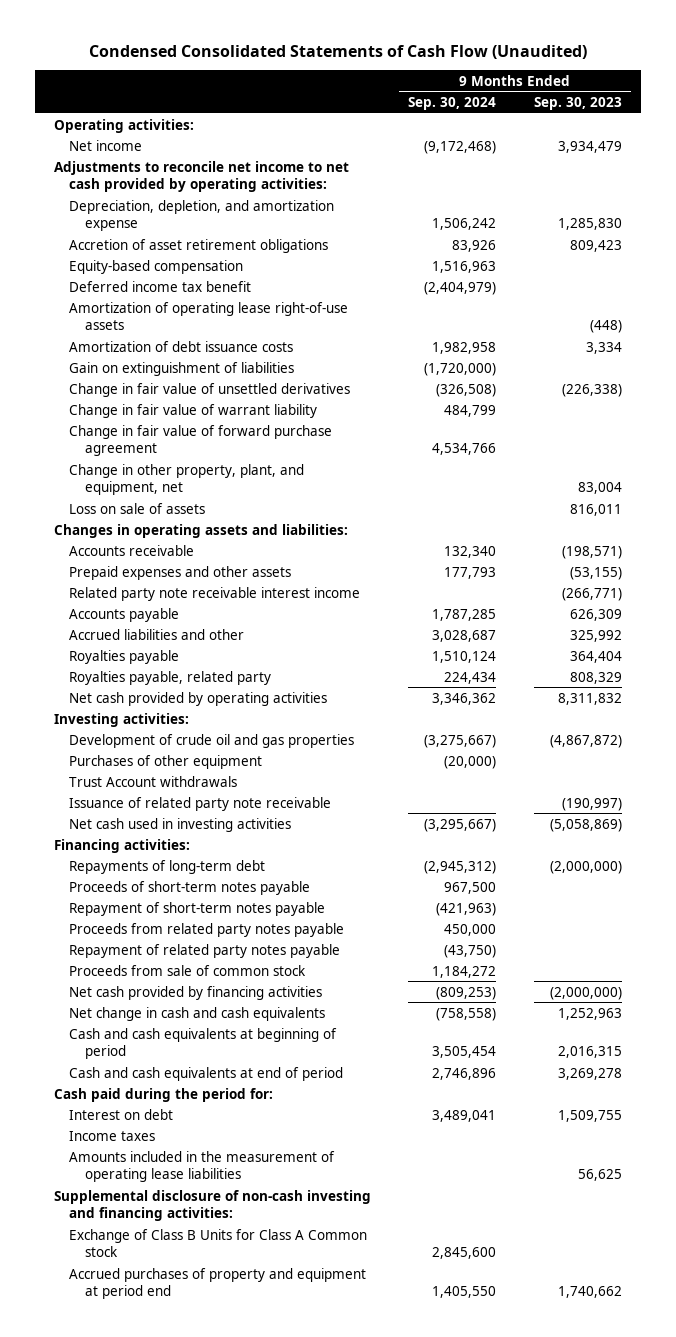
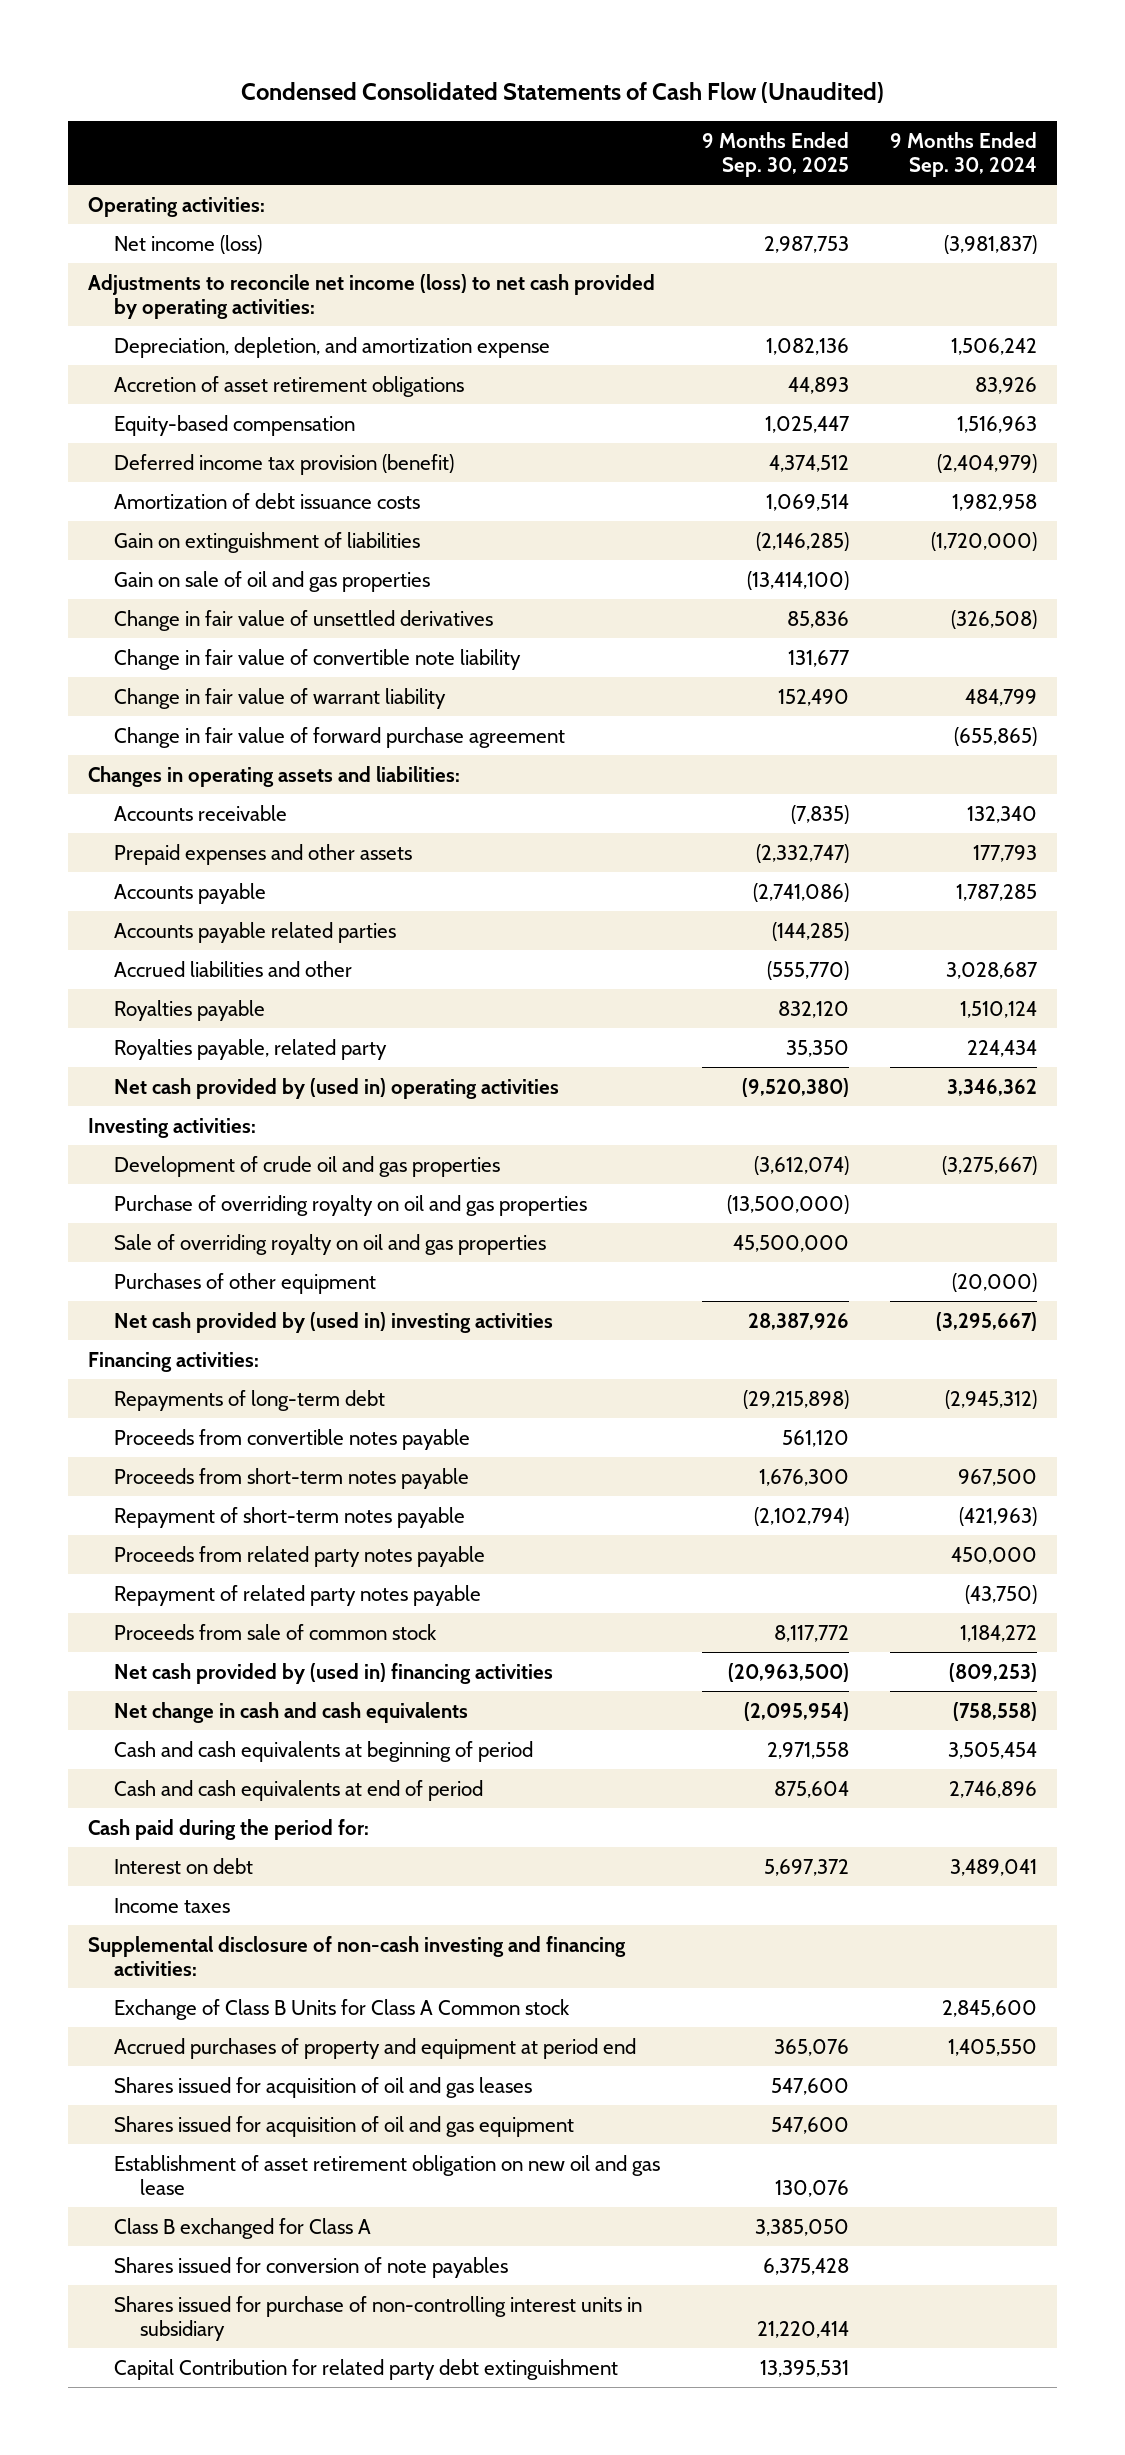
[533,97,622,111] Sep. 30, 2023 -> none
none -> [701,131,849,177] 9 Months Ended Sep. 30, 2025
[69,139,143,151] Net income -> [114,234,263,254] Net income (loss)
[424,140,497,154] (9,172,468) -> [943,234,1037,254] (3,981,837)
[54,160,350,192] Adjustments to reconcile net income to net cash provided by operating activities: -> [88,273,656,319] Adjustments to reconcile net income (loss) to net cash provided by operating activities:
[69,301,349,330] Amortization of operating lease right-of-use assets -> none
[69,280,252,292] Deferred income tax benefit -> [114,453,455,475] Deferred income tax provision (benefit)
none -> [114,570,431,592] Gain on sale of oil and gas properties
none -> [114,648,522,670] Change in fair value of convertible note liability
[69,463,305,495] Change in other property, plant, and equipment, net -> none
[69,502,206,514] Loss on sale of assets -> none
[432,442,497,455] 4,534,766 -> [953,726,1037,746] (655,865)
[69,586,361,601] Related party note receivable interest income -> none
none -> [114,921,397,943] Accounts payable related parties
[69,691,328,706] Net cash provided by operating activities -> [114,1077,560,1099] Net cash provided by (used in) operating activities
none -> [114,1194,588,1216] Purchase of overriding royalty on oil and gas properties
none -> [114,1233,547,1255] Sale of overriding royalty on oil and gas properties
[69,775,238,787] Trust Account withdrawals -> none
[69,796,332,811] Issuance of related party note receivable -> none
[69,817,292,832] Net cash used in investing activities -> [114,1311,554,1333] Net cash provided by (used in) investing activities
none -> [114,1428,471,1450] Proceeds from convertible notes payable
[69,880,311,895] Proceeds of short-term notes payable -> [114,1467,470,1489] Proceeds from short-term notes payable
[69,985,323,1000] Net cash provided by financing activities -> [114,1662,554,1684] Net cash provided by (used in) financing activities
[69,1150,336,1182] Amounts included in the measurement of operating lease liabilities -> none
none -> [114,2076,533,2098] Shares issued for acquisition of oil and gas leases
none -> [114,2115,575,2137] Shares issued for acquisition of oil and gas equipment
none -> [114,2154,661,2195] Establishment of asset retirement obligation on new oil and gas lease
none -> [114,2217,372,2239] Class B exchanged for Class A
none -> [114,2256,509,2278] Shares issued for conversion of note payables
none -> [114,2295,643,2341] Shares issued for purchase of non-controlling interest units in subsidiary
none -> [114,2358,619,2380] Capital Contribution for related party debt extinguishment

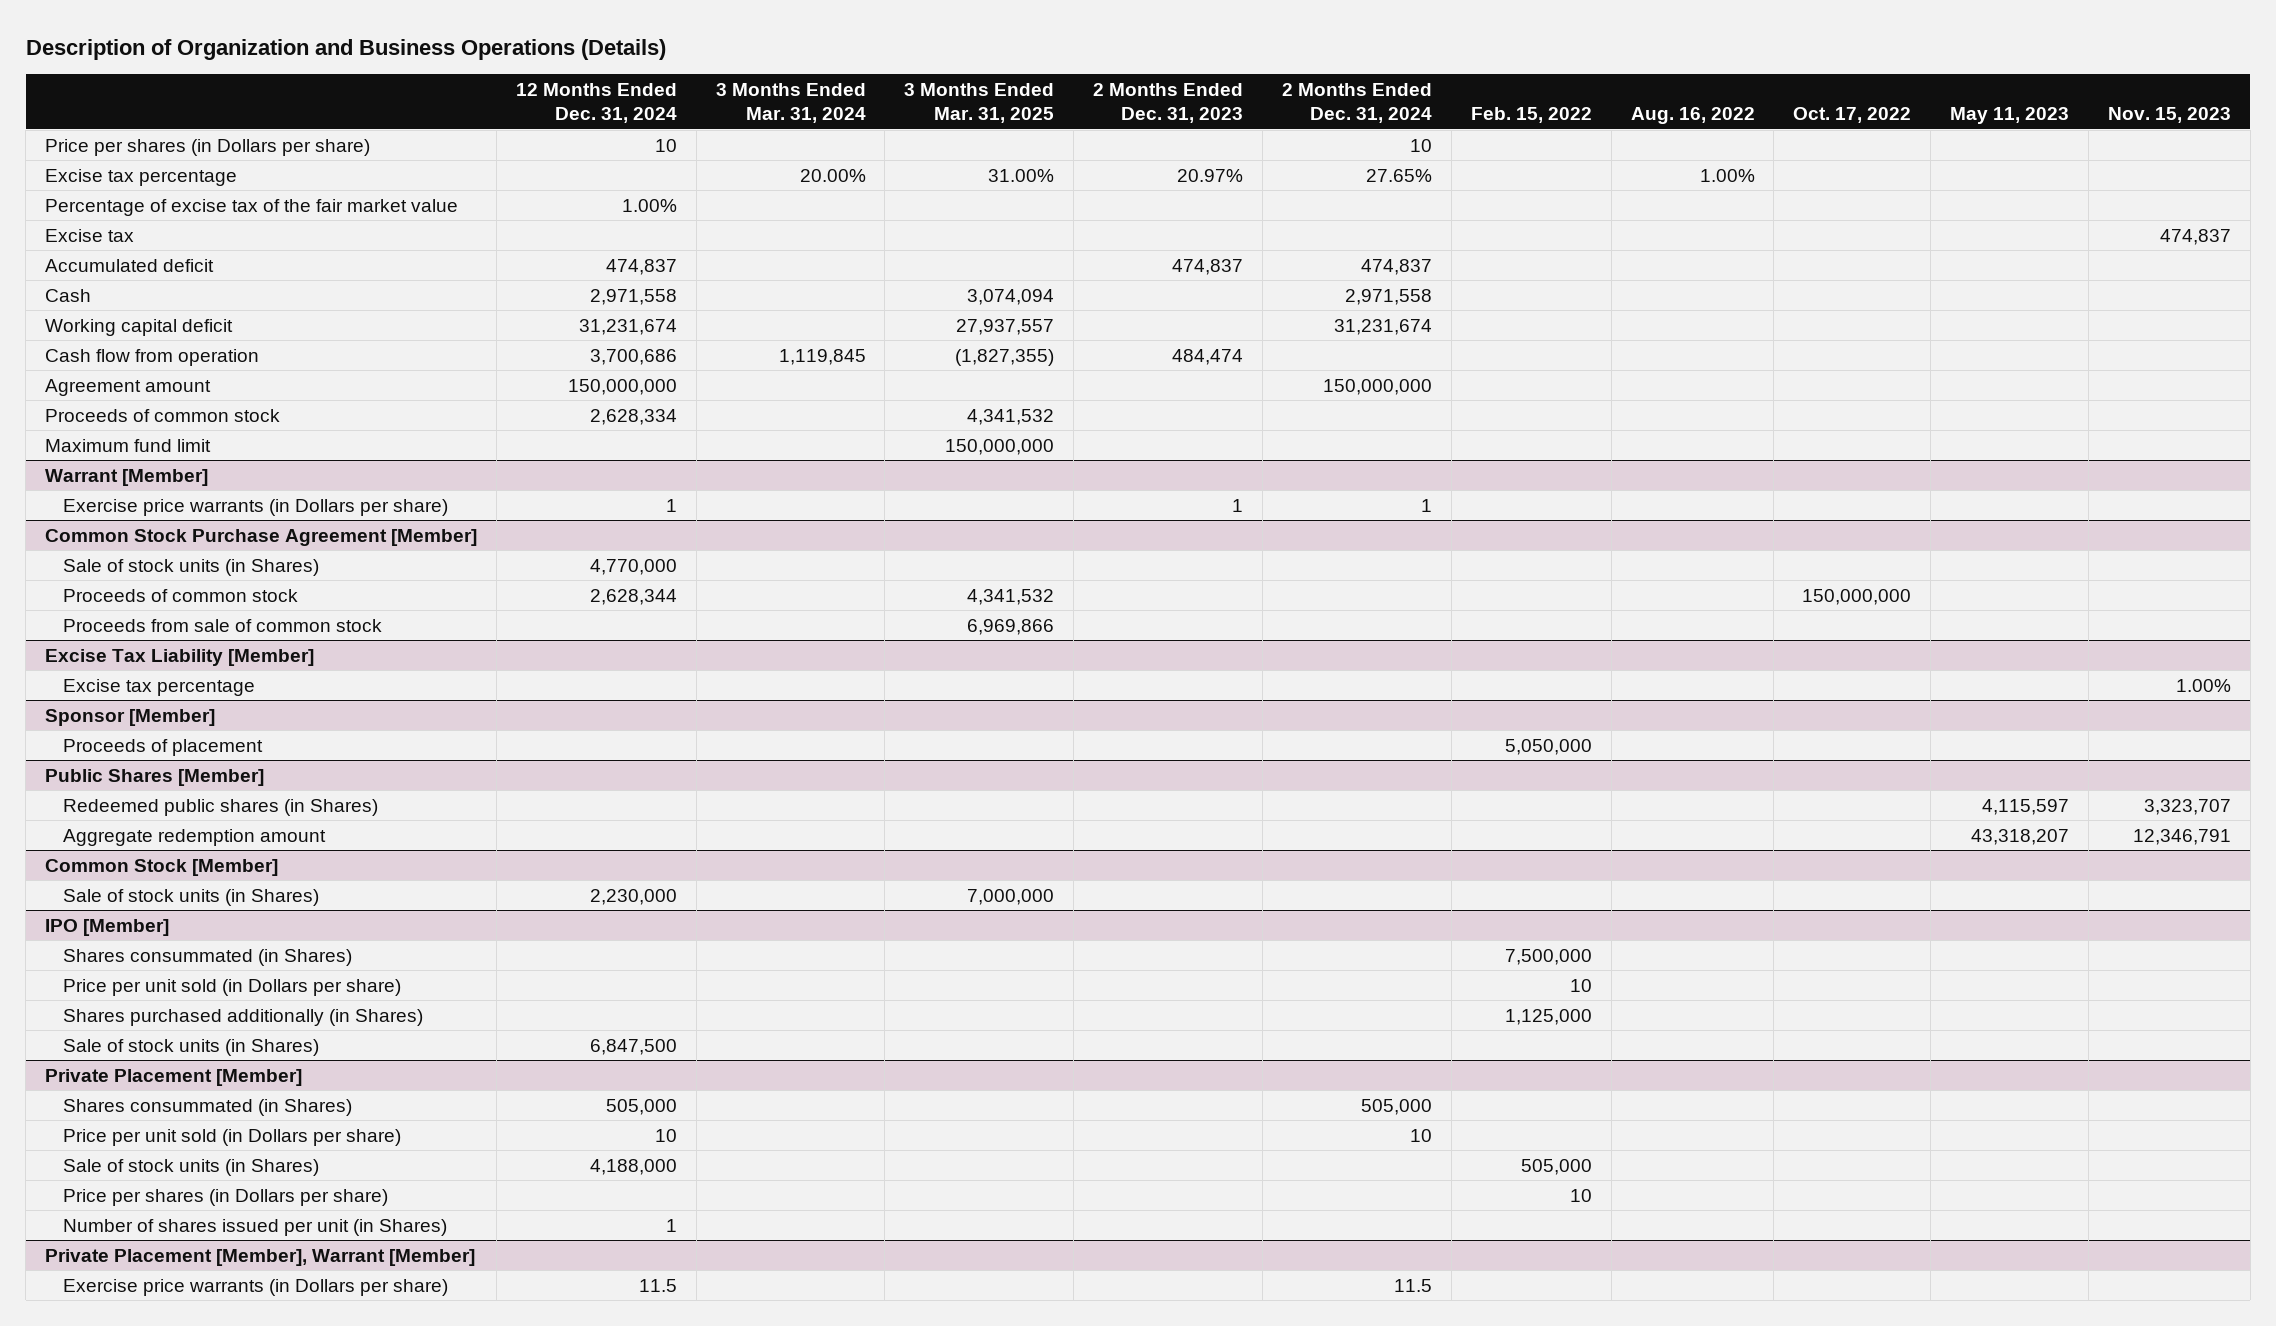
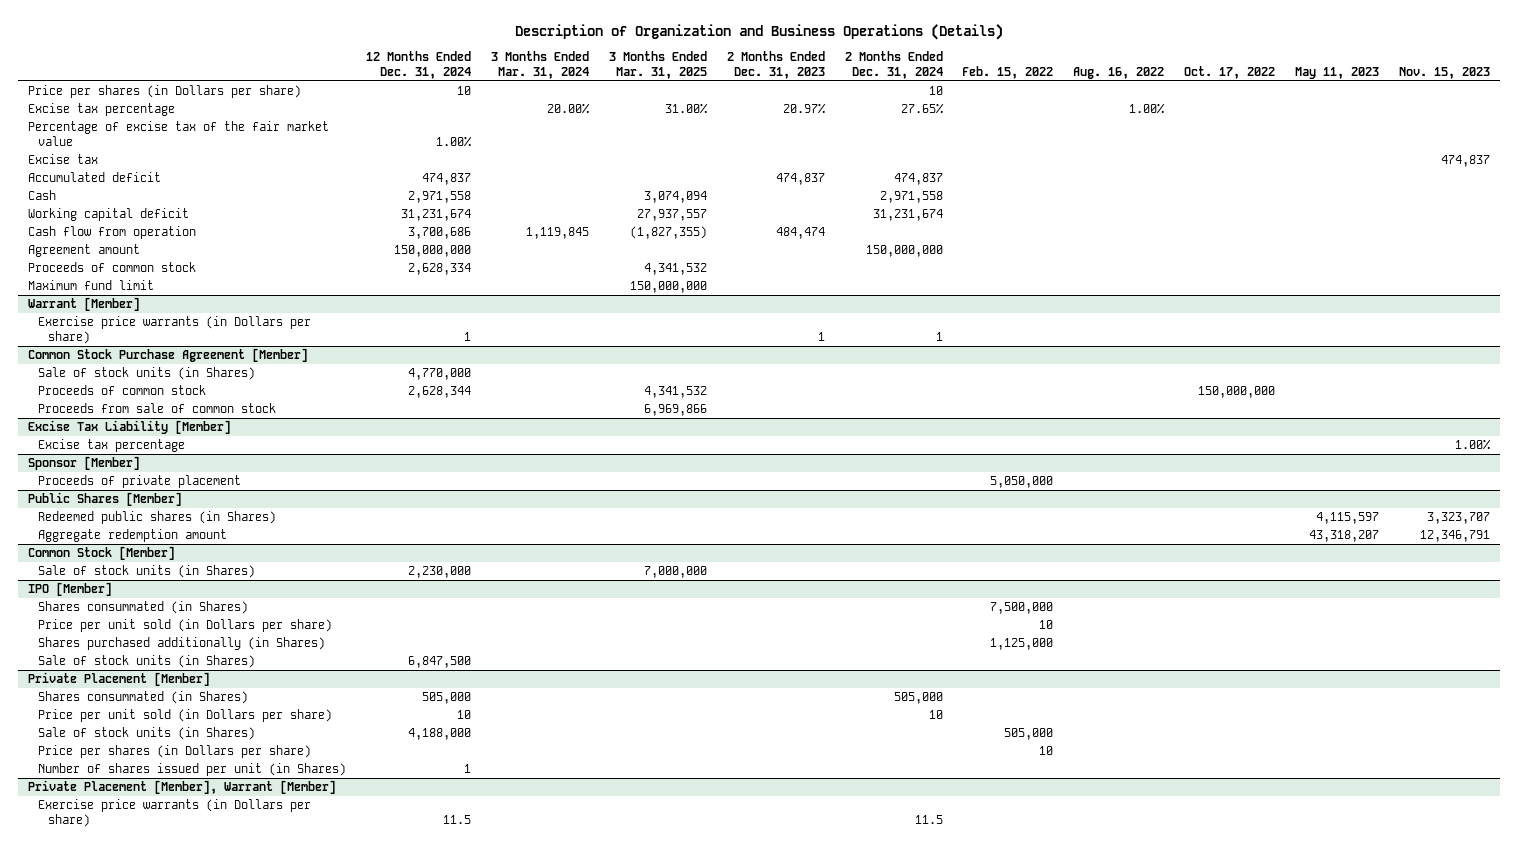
[63,738,264,756] Proceeds of placement -> [37,475,241,489] Proceeds of private placement

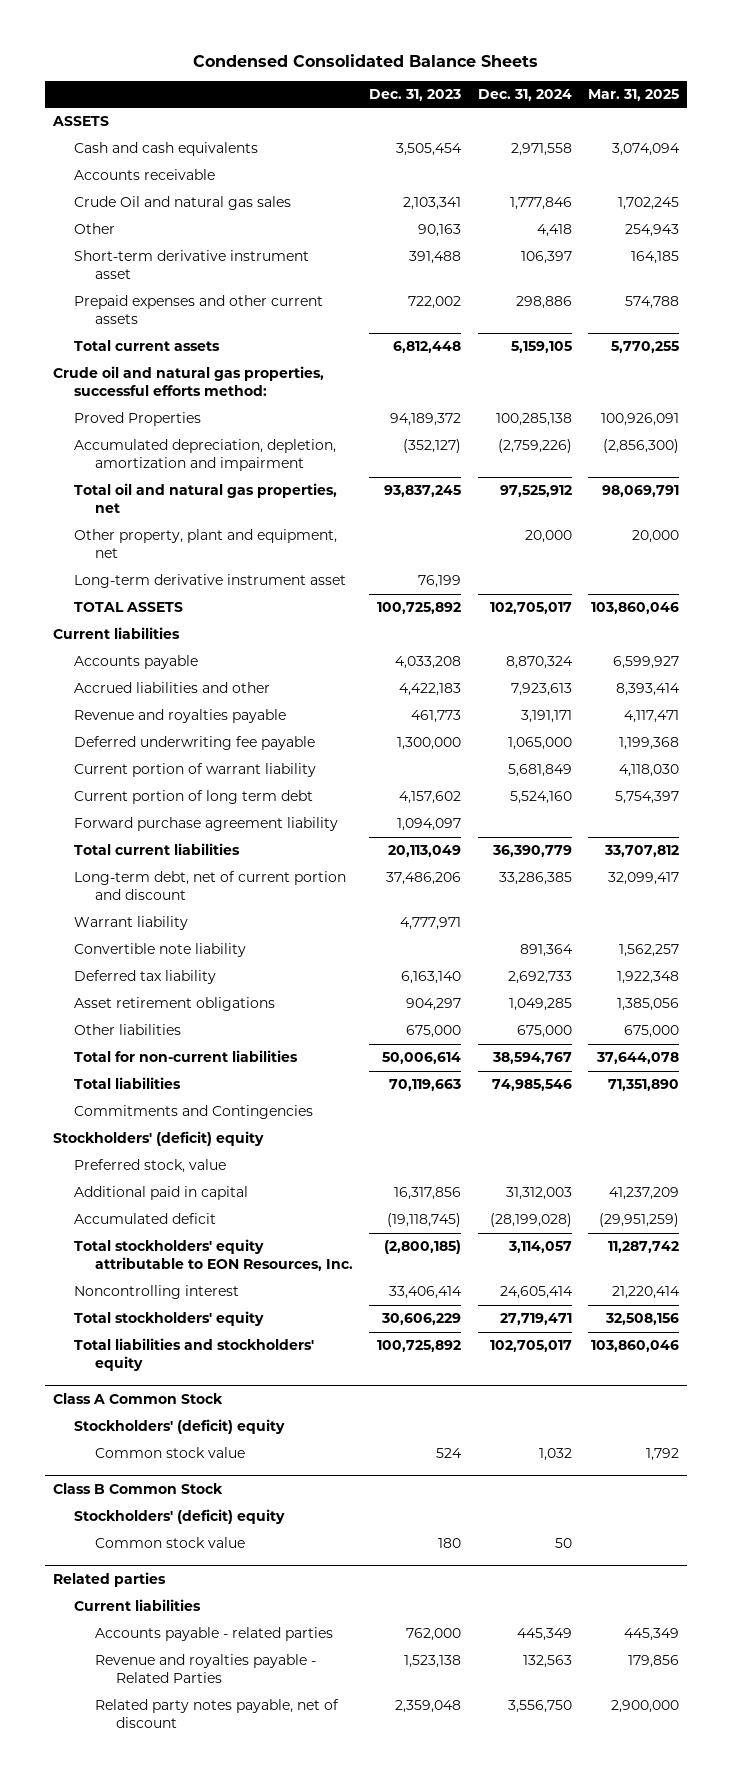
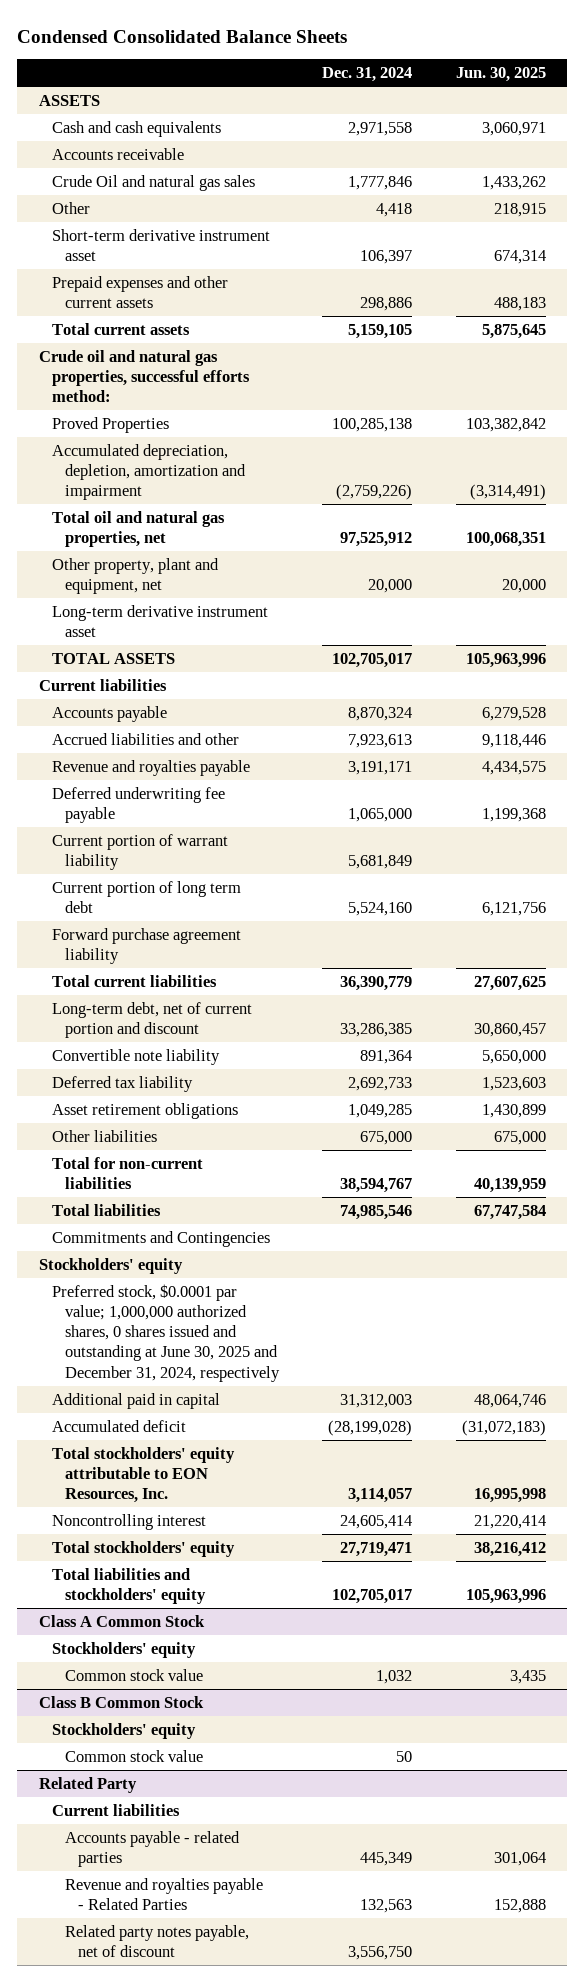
[369,88,462,101] Dec. 31, 2023 -> none
[588,88,680,101] Mar. 31, 2025 -> none
none -> [455,67,546,83] Jun. 30, 2025
[73,916,188,931] Warrant liability -> none
[52,1131,264,1147] Stockholders' (deficit) equity -> [39,1257,184,1274] Stockholders' equity
[73,1159,226,1174] Preferred stock, value -> [52,1283,281,1382] Preferred stock, $0.0001 par value; 1,000,000 authorized shares, 0 shares issued and outstanding at June 30, 2025 and December 31, 2024, respectively
[73,1419,285,1435] Stockholders' (deficit) equity -> [52,1641,197,1658] Stockholders' equity
[73,1509,285,1525] Stockholders' (deficit) equity -> [52,1722,197,1739] Stockholders' equity
[52,1572,166,1588] Related parties -> [39,1776,138,1793] Related Party

